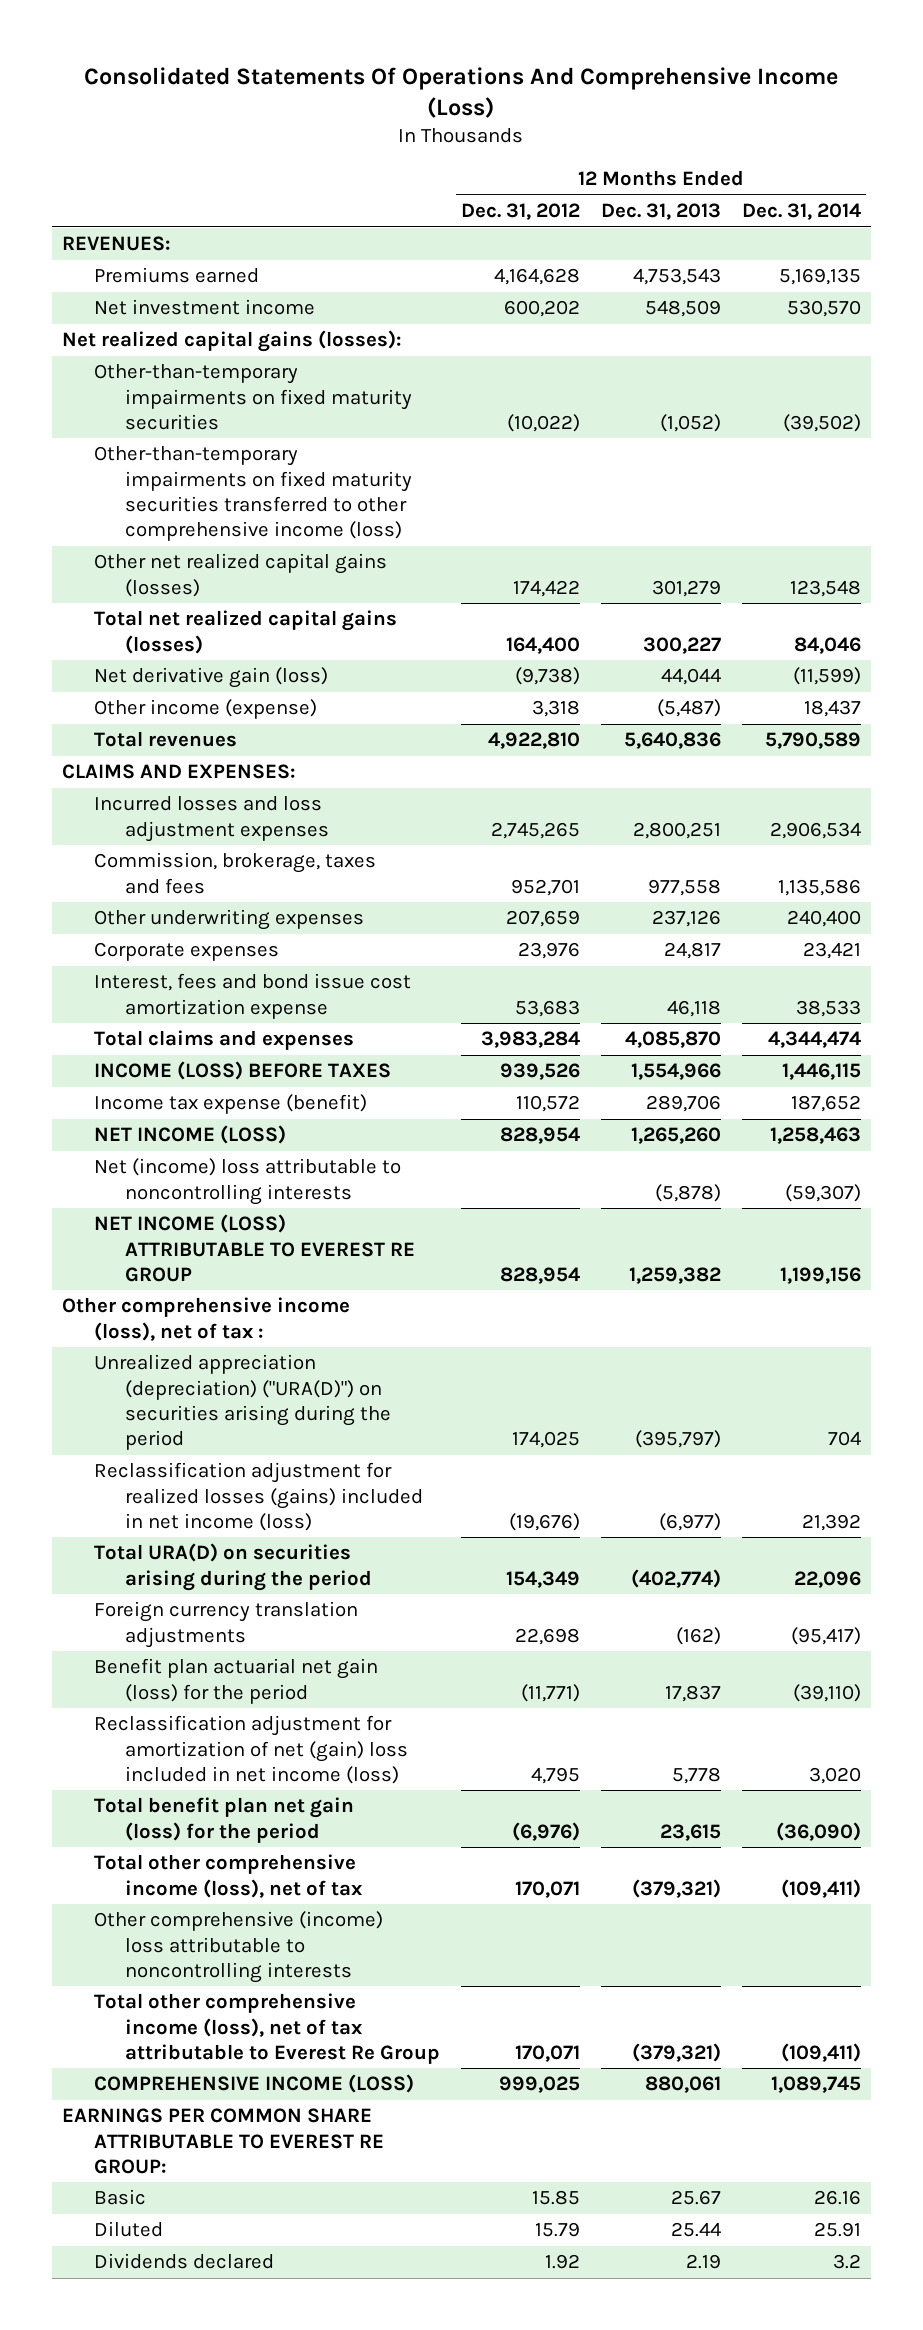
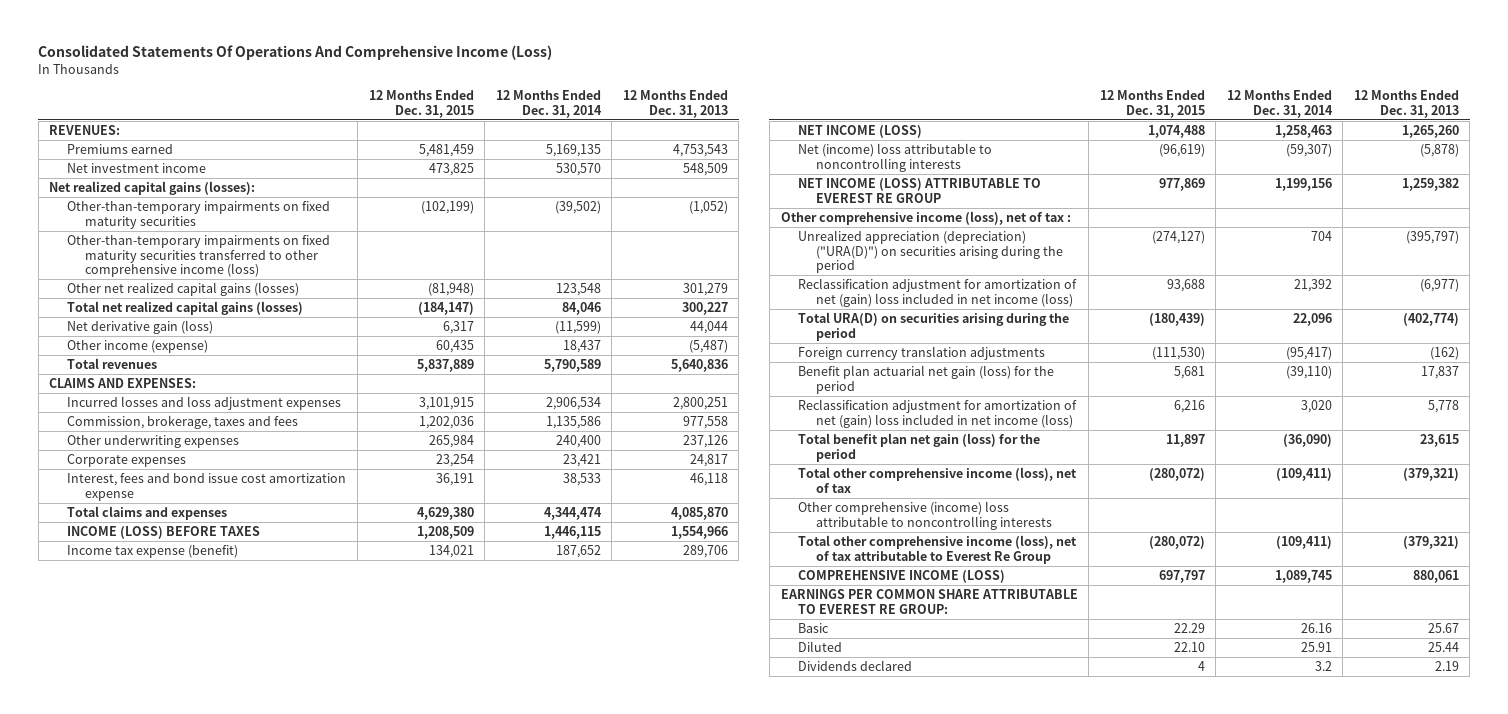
[461,203,581,221] Dec. 31, 2012 -> none
none -> [368,90,474,118] 12 Months Ended Dec. 31, 2015
[93,1462,424,1531] Reclassification adjustment for realized losses (gains) included in net income (loss) -> [798,277,1078,307] Reclassification adjustment for amortization of net (gain) loss included in net income (loss)

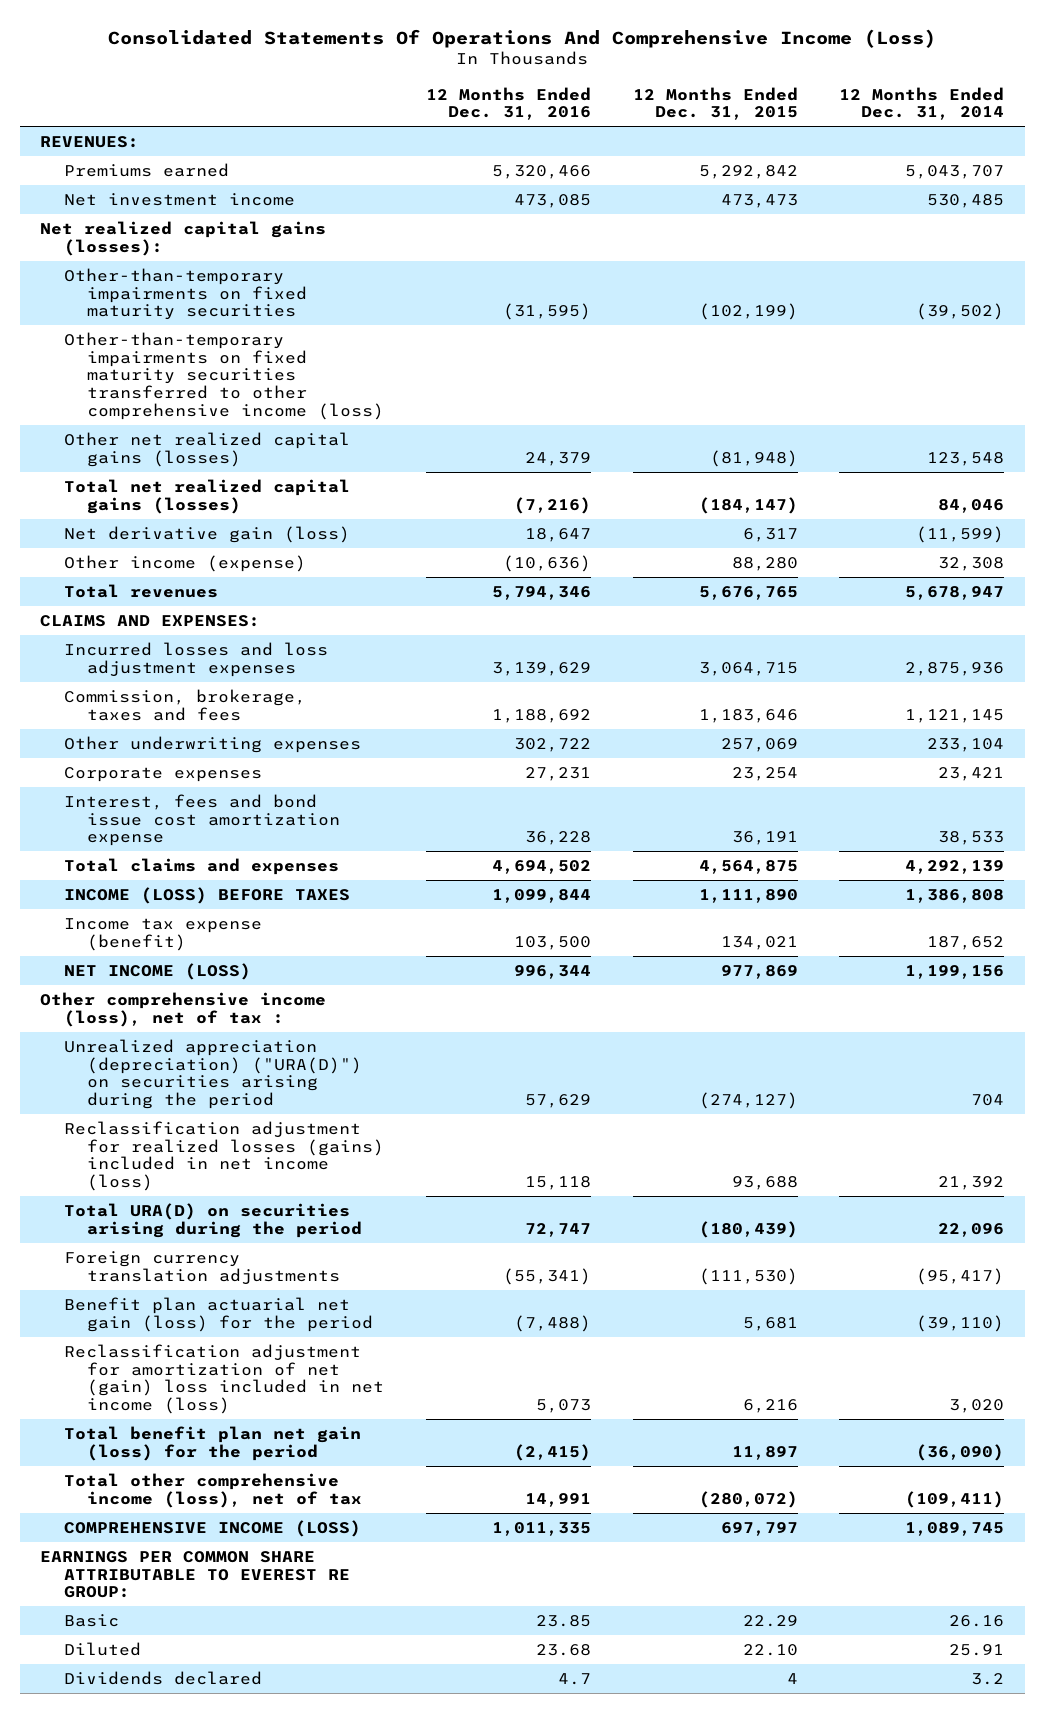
[622,90,728,118] 12 Months Ended Dec. 31, 2013 -> none
none -> [426,86,592,121] 12 Months Ended Dec. 31, 2016
[418,143,474,157] 5,481,459 -> [698,164,798,179] 5,292,842
[545,143,601,157] 5,169,135 -> [905,164,1005,179] 5,043,707
[428,162,474,176] 473,825 -> [720,193,798,208] 473,473
[555,162,601,176] 530,570 -> [927,193,1005,208] 530,485
[435,339,474,353] 60,435 -> [731,556,798,571] 88,280
[562,339,601,353] 18,437 -> [938,556,1005,571] 32,308
[416,358,474,372] 5,837,889 -> [698,585,798,600] 5,676,765
[543,358,601,372] 5,790,589 -> [905,585,1005,600] 5,678,947
[418,396,474,410] 3,101,915 -> [698,661,798,676] 3,064,715
[545,396,601,410] 2,906,534 -> [905,661,1005,676] 2,875,936
[418,415,474,429] 1,202,036 -> [698,708,798,723] 1,183,646
[545,415,601,429] 1,135,586 -> [905,708,1005,723] 1,121,145
[428,434,474,448] 265,984 -> [720,737,798,752] 257,069
[555,434,601,448] 240,400 -> [927,737,1005,752] 233,104
[416,506,474,520] 4,629,380 -> [698,859,798,874] 4,564,875
[543,506,602,520] 4,344,474 -> [905,859,1005,874] 4,292,139
[416,525,474,539] 1,208,509 -> [698,888,798,903] 1,111,890
[543,525,601,539] 1,446,115 -> [905,888,1005,903] 1,386,808
[798,142,993,172] Net (income) loss attributable to noncontrolling interests -> none
[798,177,1042,203] NET INCOME (LOSS) ATTRIBUTABLE TO EVEREST RE GROUP -> none
[1147,124,1205,138] 1,074,488 -> [720,964,798,979] 977,869
[1274,124,1332,138] 1,258,463 -> [905,964,1005,979] 1,199,156
[798,277,1078,307] Reclassification adjustment for amortization of net (gain) loss included in net income (loss) -> [63,1120,385,1191] Reclassification adjustment for realized losses (gains) included in net income (loss)
[798,500,1052,530] Other comprehensive (income) loss attributable to noncontrolling interests -> none
[798,534,1078,564] Total other comprehensive income (loss), net of tax attributable to Everest Re Group -> none

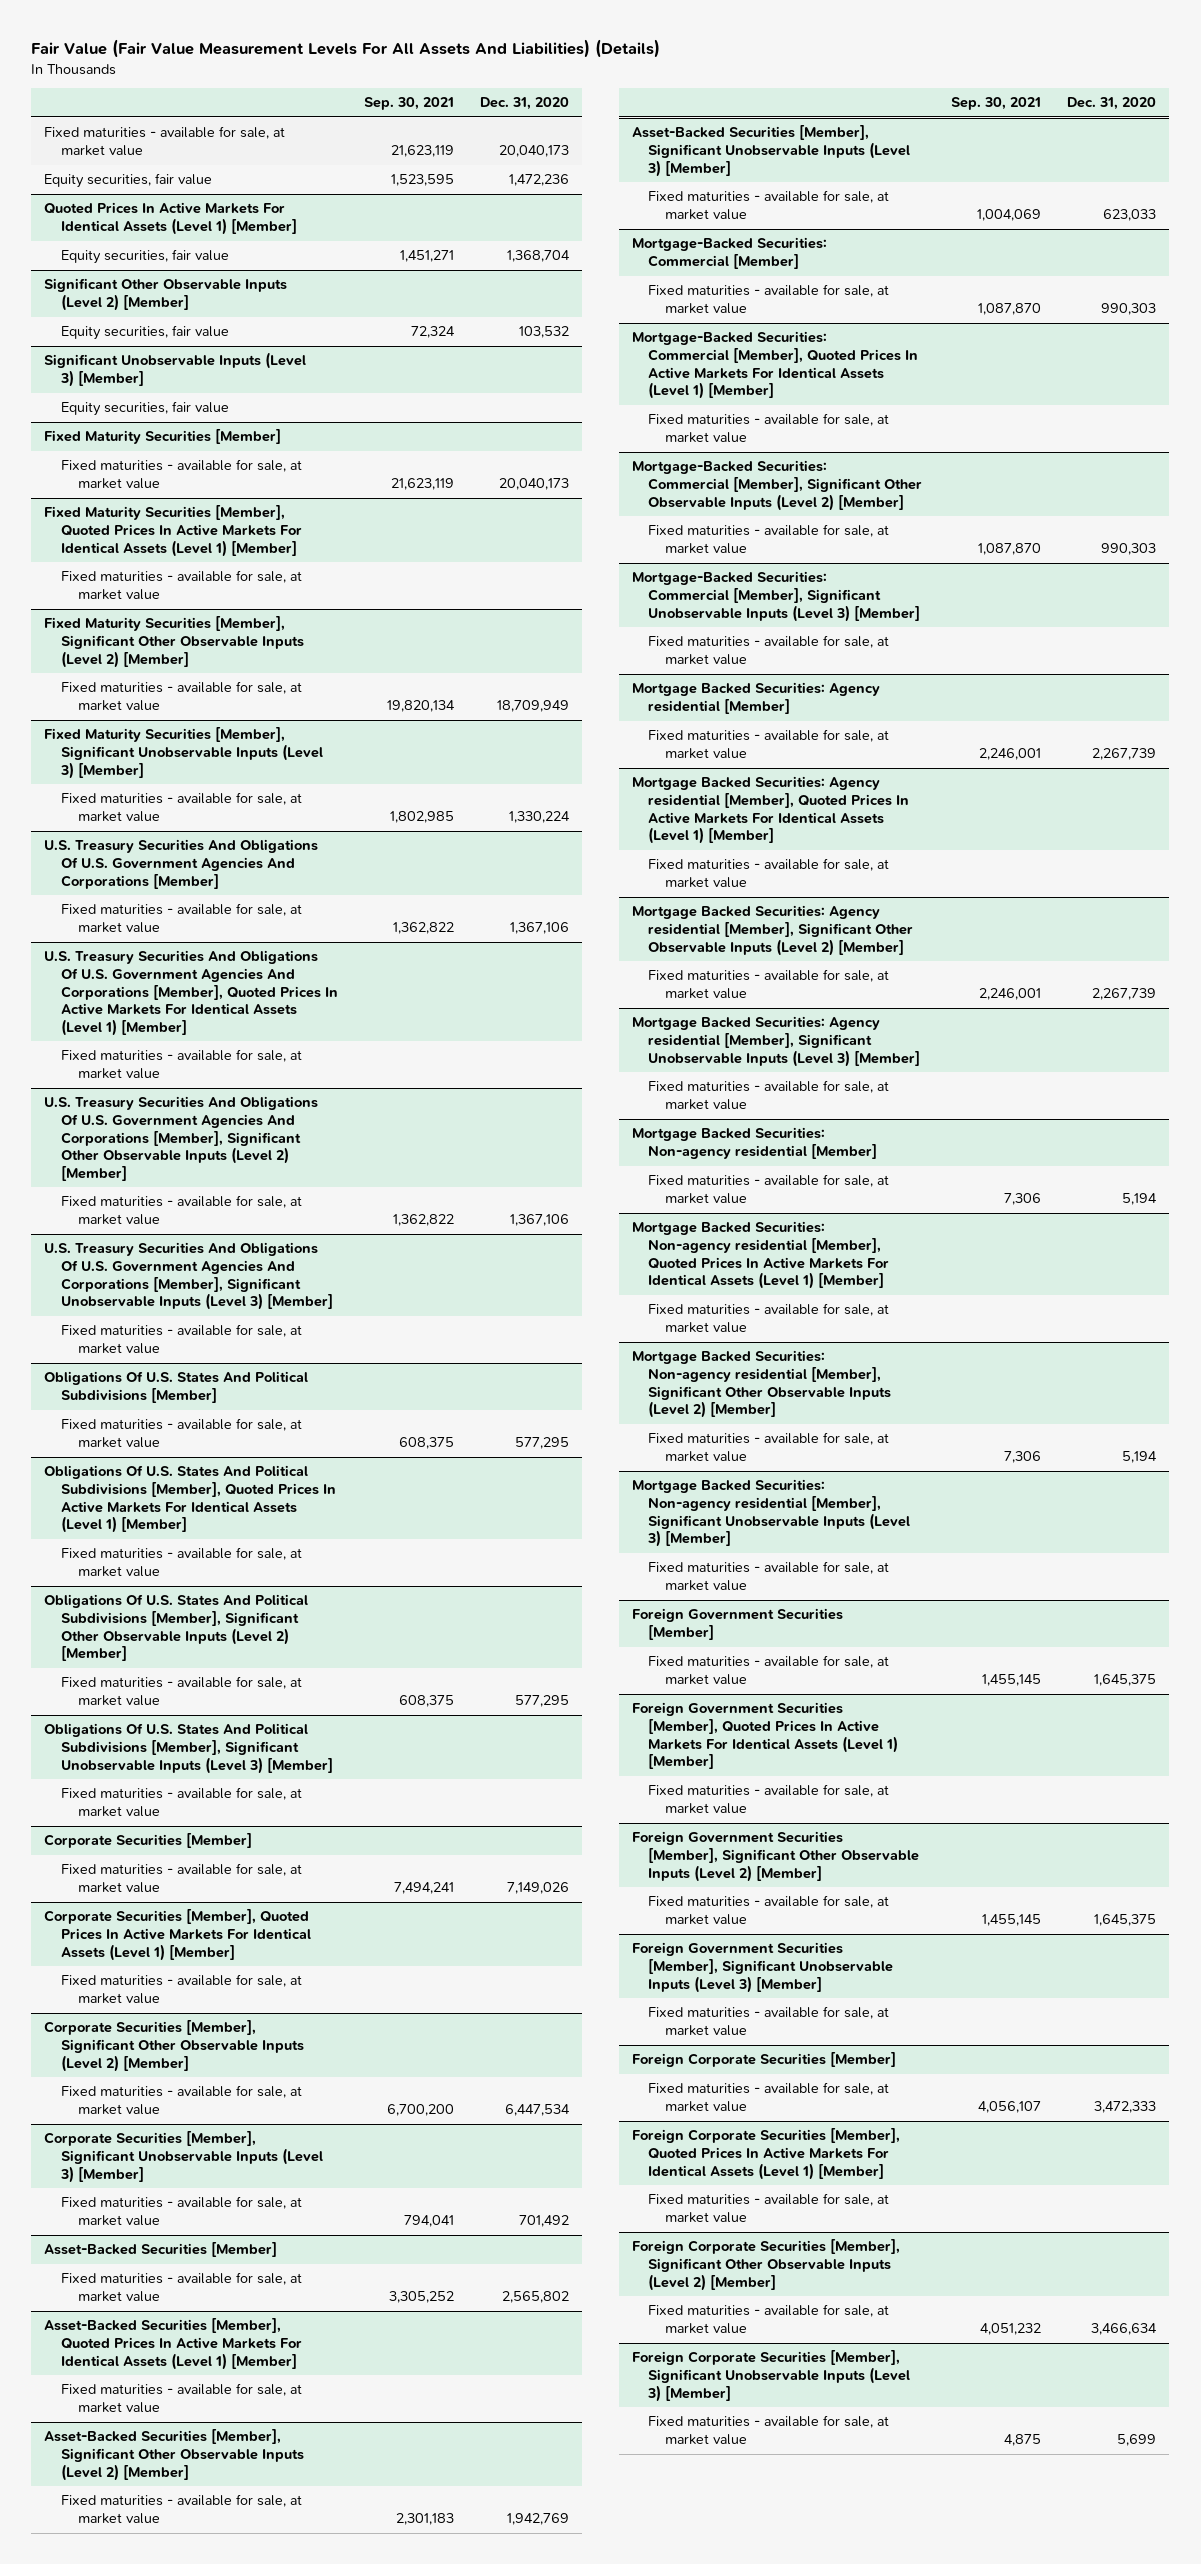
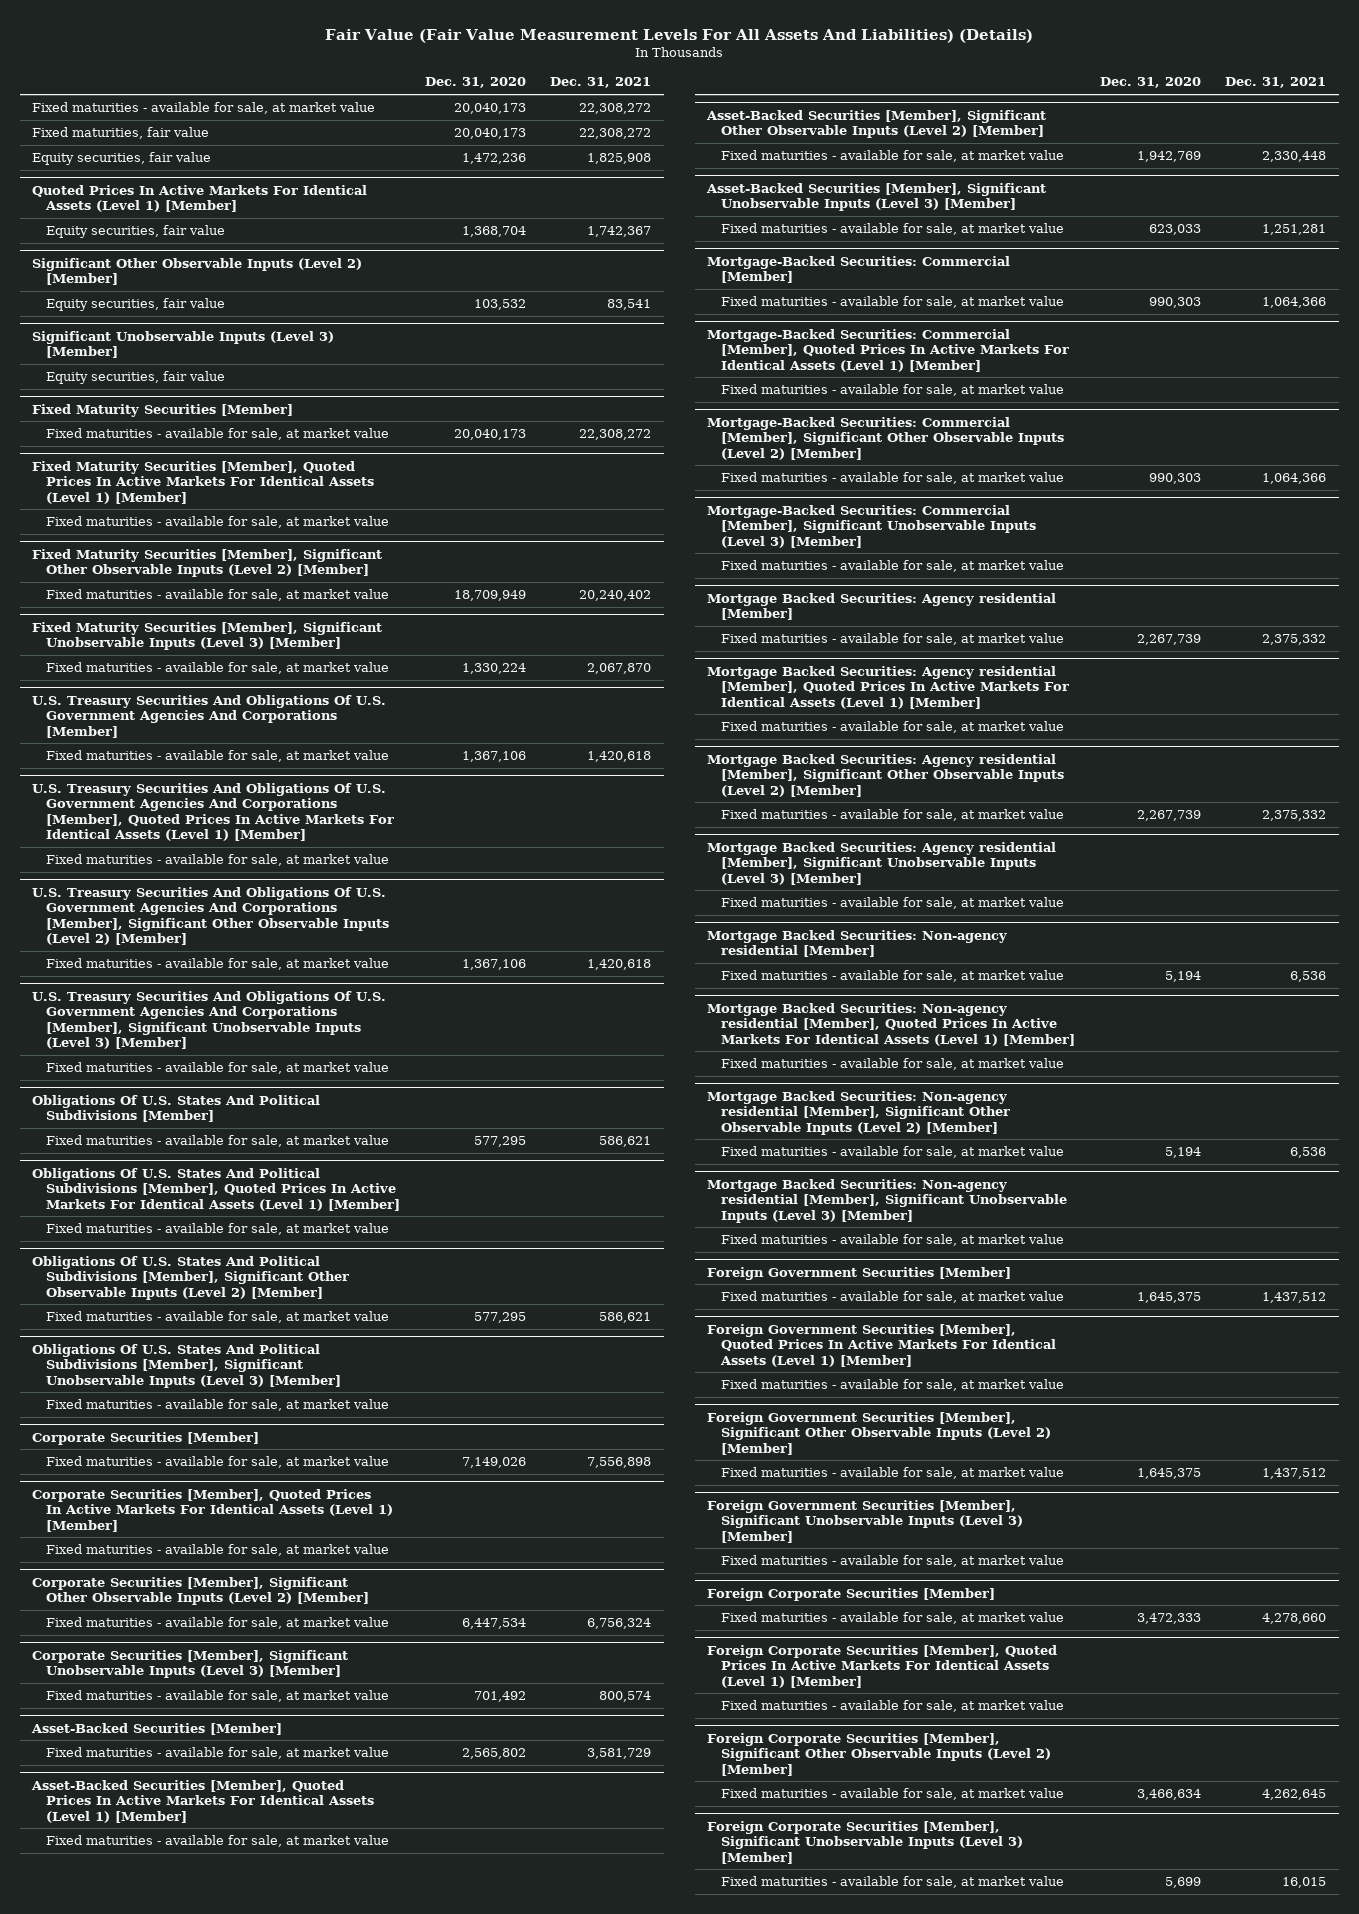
[364,97,455,111] Sep. 30, 2021 -> none
none -> [550,77,652,89] Dec. 31, 2021
none -> [32,126,210,139] Fixed maturities, fair value

